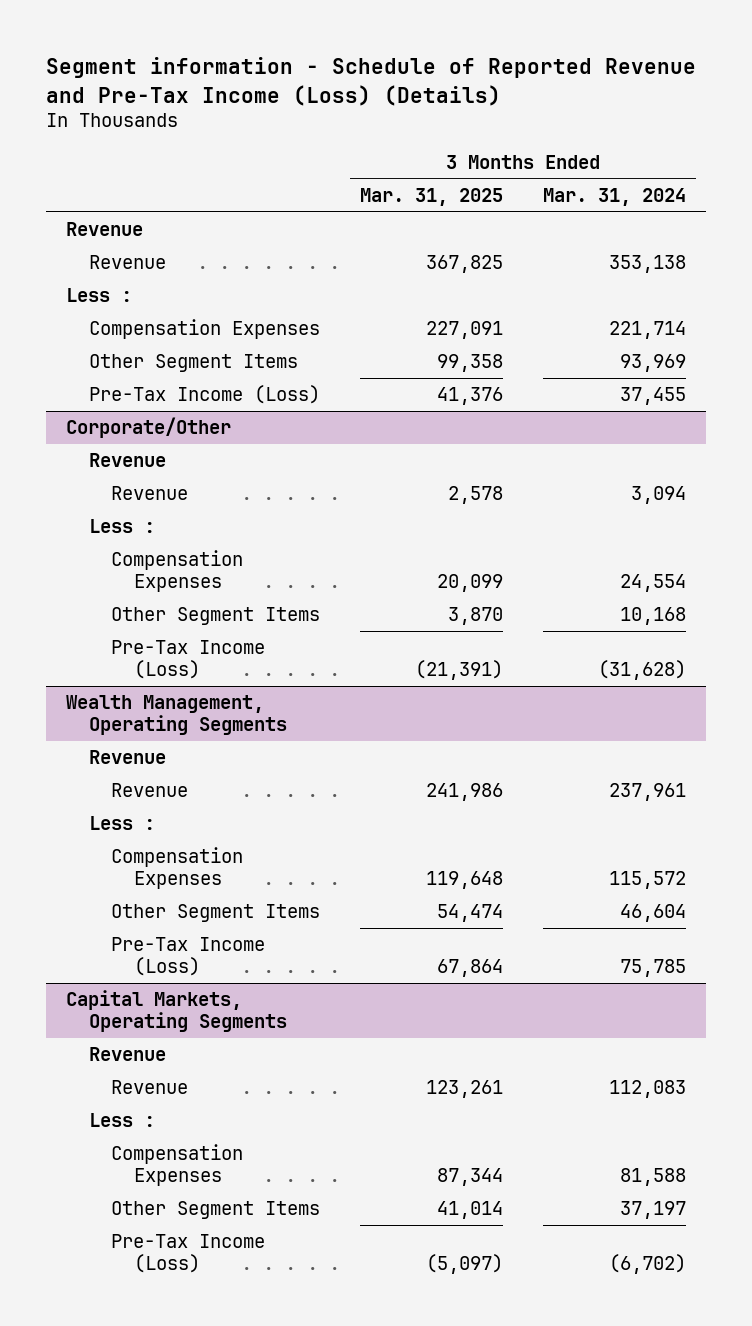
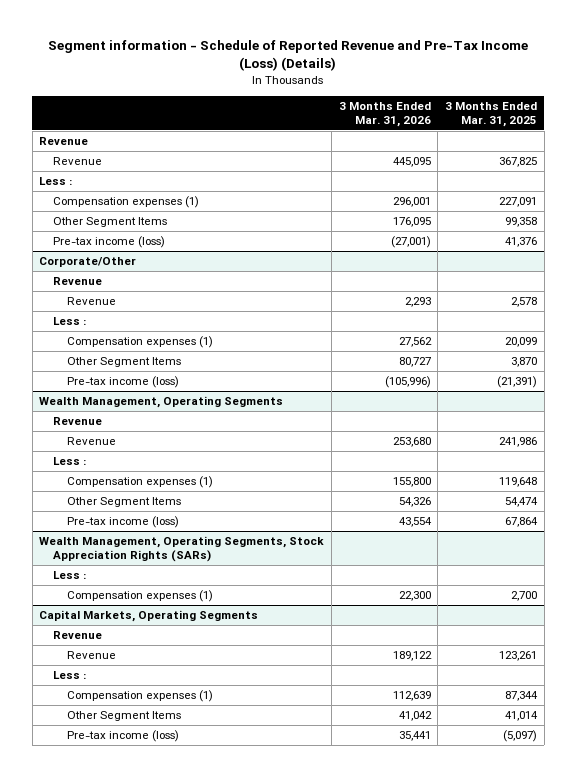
[543,188,687,207] Mar. 31, 2024 -> none
none -> [338,101,431,127] 3 Months Ended Mar. 31, 2026
[88,319,320,340] Compensation Expenses -> [53,196,200,209] Compensation expenses (1)
[88,385,320,405] Pre-Tax Income (Loss) -> [53,236,166,249] Pre-tax income (loss)
[111,550,244,592] Compensation Expenses -> [67,336,214,349] Compensation expenses (1)
[111,640,266,679] Pre-Tax Income (Loss) -> [67,376,180,389] Pre-tax income (loss)
[111,847,244,889] Compensation Expenses -> [67,476,214,489] Compensation expenses (1)
[111,937,266,976] Pre-Tax Income (Loss) -> [67,516,180,529] Pre-tax income (loss)
none -> [39,536,325,562] Wealth Management, Operating Segments, Stock Appreciation Rights (SARs)
none -> [53,571,87,580] Less :
none -> [67,590,214,603] Compensation expenses (1)
[111,1144,244,1186] Compensation Expenses -> [67,690,214,703] Compensation expenses (1)
[111,1234,266,1273] Pre-Tax Income (Loss) -> [67,730,180,743] Pre-tax income (loss)

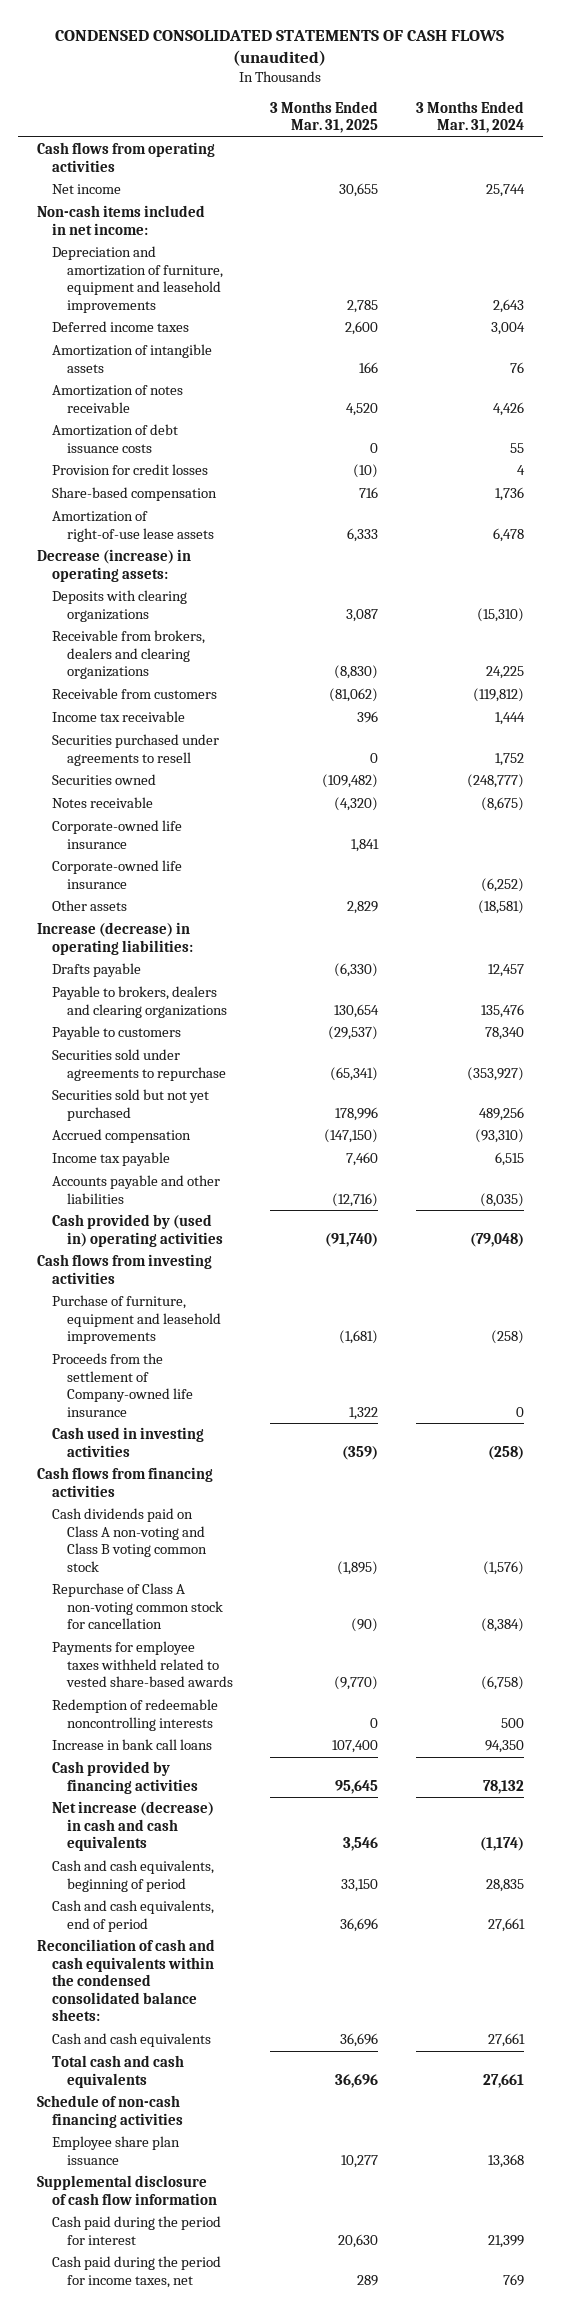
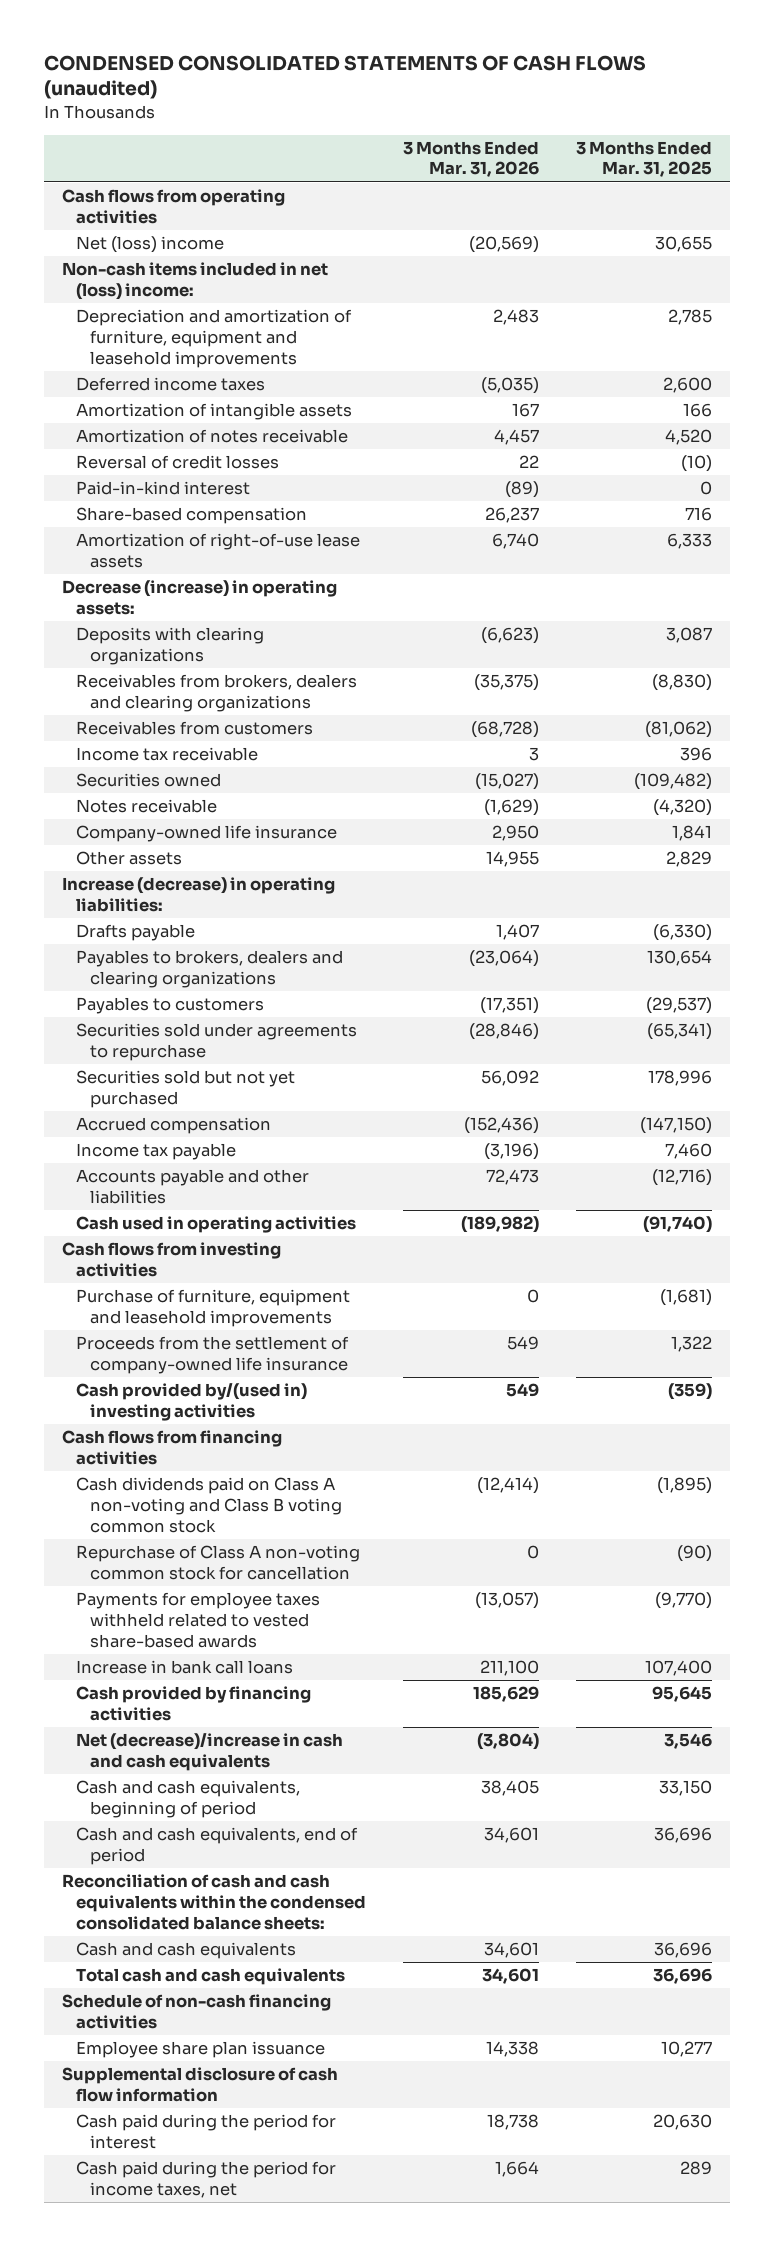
[415,100,524,134] 3 Months Ended Mar. 31, 2024 -> none
none -> [402,140,539,178] 3 Months Ended Mar. 31, 2026
[51,184,121,195] Net income -> [75,236,224,254] Net (loss) income
[37,205,206,235] Non-cash items included in net income: -> [62,262,329,300] Non-cash items included in net (loss) income:
[51,424,178,453] Amortization of debt issuance costs -> none
[51,464,208,476] Provision for credit losses -> [75,455,279,470] Reversal of credit losses
none -> [75,481,250,496] Paid-in-kind interest
[51,630,205,680] Receivable from brokers, dealers and clearing organizations -> [75,674,357,712] Receivables from brokers, dealers and clearing organizations
[51,688,217,700] Receivable from customers -> [75,721,313,736] Receivables from customers
[51,734,219,766] Securities purchased under agreements to resell -> none
[51,860,182,889] Corporate-owned life insurance -> none
[51,820,182,849] Corporate-owned life insurance -> [75,825,337,843] Company-owned life insurance
[51,986,227,1018] Payable to brokers, dealers and clearing organizations -> [75,950,343,988] Payables to brokers, dealers and clearing organizations
[51,1026,181,1041] Payable to customers -> [75,997,264,1015] Payables to customers
[51,1214,223,1247] Cash provided by (used in) operating activities -> [75,1216,356,1234] Cash used in operating activities
[51,1353,193,1417] Proceeds from the settlement of Company-owned life insurance -> [75,1336,349,1374] Proceeds from the settlement of company-owned life insurance
[51,1427,204,1457] Cash used in investing activities -> [75,1383,307,1421] Cash provided by/(used in) investing activities
[51,1699,218,1731] Redemption of redeemable noncontrolling interests -> none
[51,1801,214,1852] Net increase (decrease) in cash and cash equivalents -> [75,1733,343,1771] Net (decrease)/increase in cash and cash equivalents

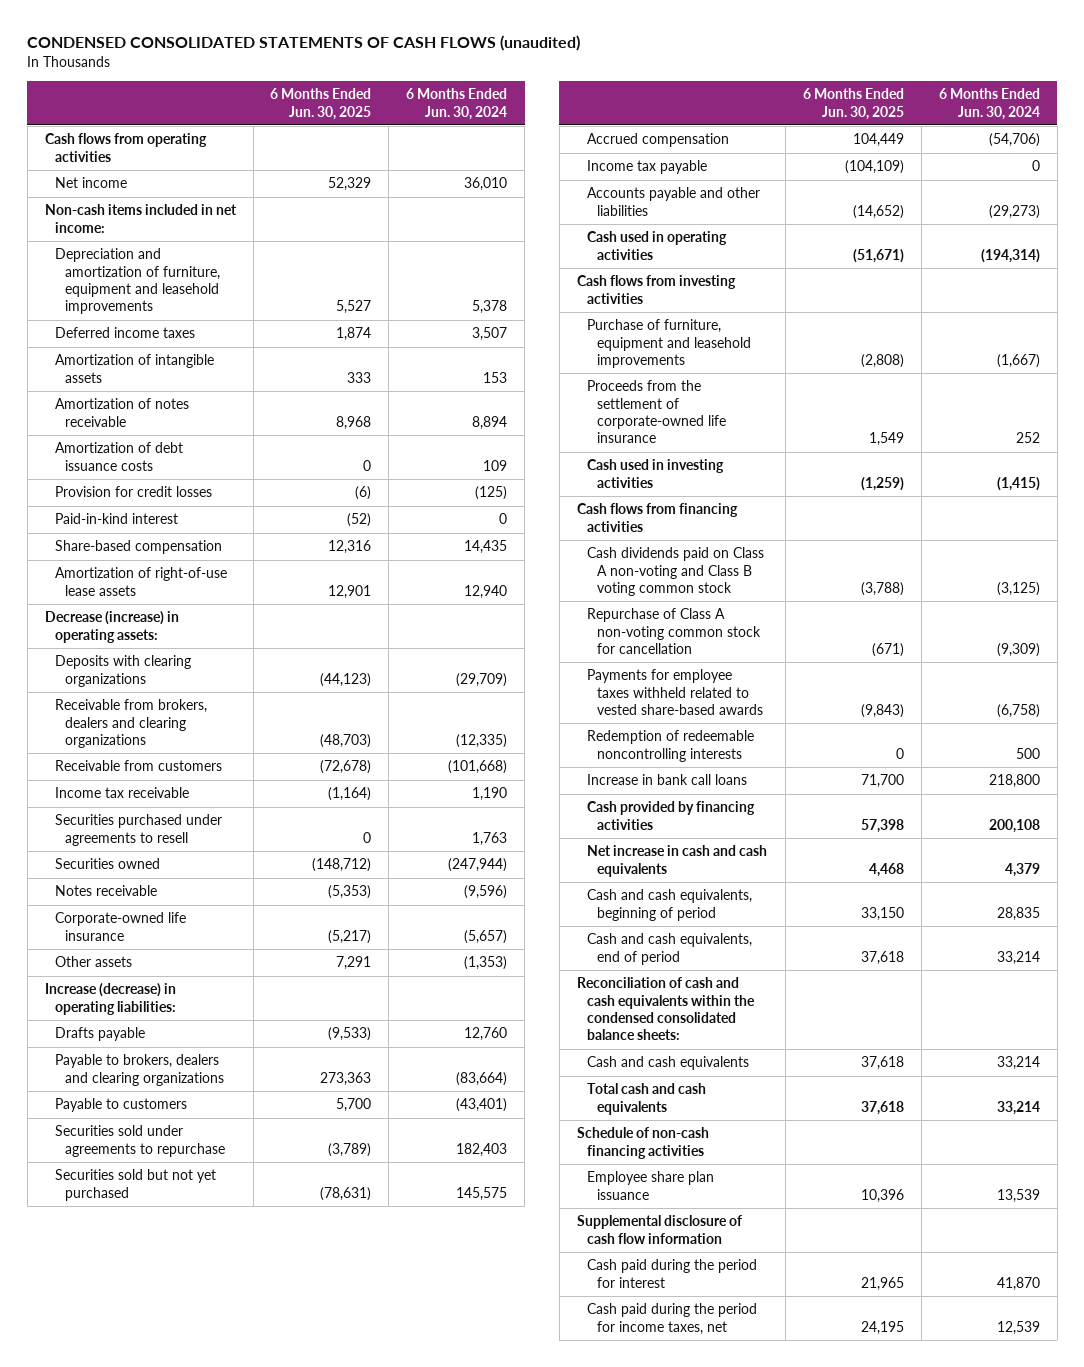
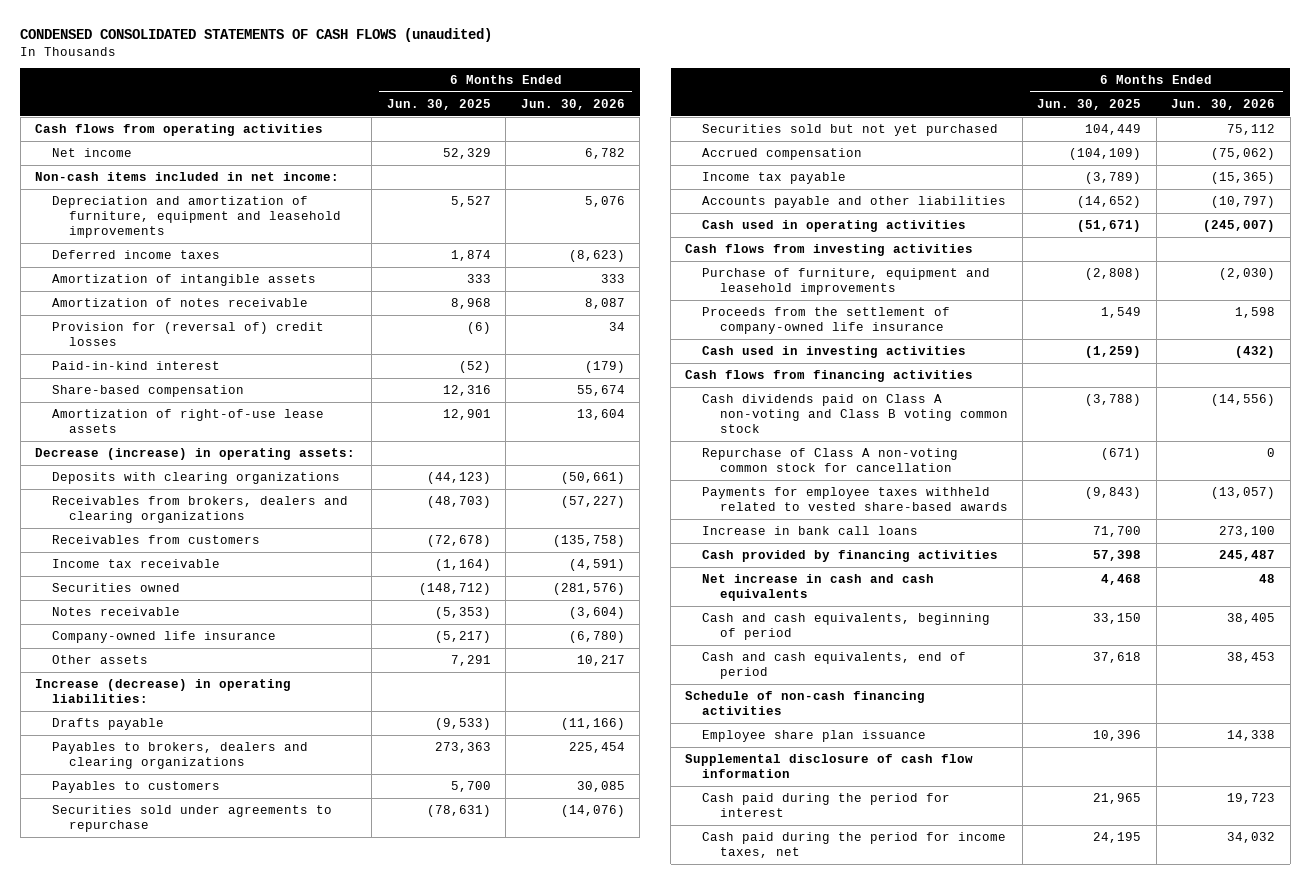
[406,88,508,120] 6 Months Ended Jun. 30, 2024 -> none
none -> [520,98,625,110] Jun. 30, 2026
[54,442,183,471] Amortization of debt issuance costs -> none
[54,486,212,498] Provision for credit losses -> [52,321,325,347] Provision for (reversal of) credit losses
[54,699,207,748] Receivable from brokers, dealers and clearing organizations -> [52,495,349,524] Receivables from brokers, dealers and clearing organizations
[54,760,222,772] Receivable from customers -> [52,534,261,544] Receivables from customers
[54,814,222,846] Securities purchased under agreements to resell -> none
[54,912,186,941] Corporate-owned life insurance -> [52,630,277,643] Company-owned life insurance
[54,1054,224,1086] Payable to brokers, dealers and clearing organizations -> [52,741,309,770] Payables to brokers, dealers and clearing organizations
[54,1098,187,1113] Payable to customers -> [52,780,221,793] Payables to customers
[328,1142,372,1157] (3,789) -> [426,804,491,817] (78,631)
[320,1186,372,1201] (78,631) -> [1085,123,1142,135] 104,449
[852,133,904,148] 104,449 -> [1069,147,1142,160] (104,109)
[844,160,904,175] (104,109) -> [1085,171,1142,184] (3,789)
[587,380,727,444] Proceeds from the settlement of corporate-owned life insurance -> [702,306,951,335] Proceeds from the settlement of company-owned life insurance
[587,730,755,762] Redemption of redeemable noncontrolling interests -> none
[576,977,756,1041] Reconciliation of cash and cash equivalents within the condensed consolidated balance sheets: -> none
[587,1056,750,1071] Cash and cash equivalents -> none
[587,1083,707,1115] Total cash and cash equivalents -> none

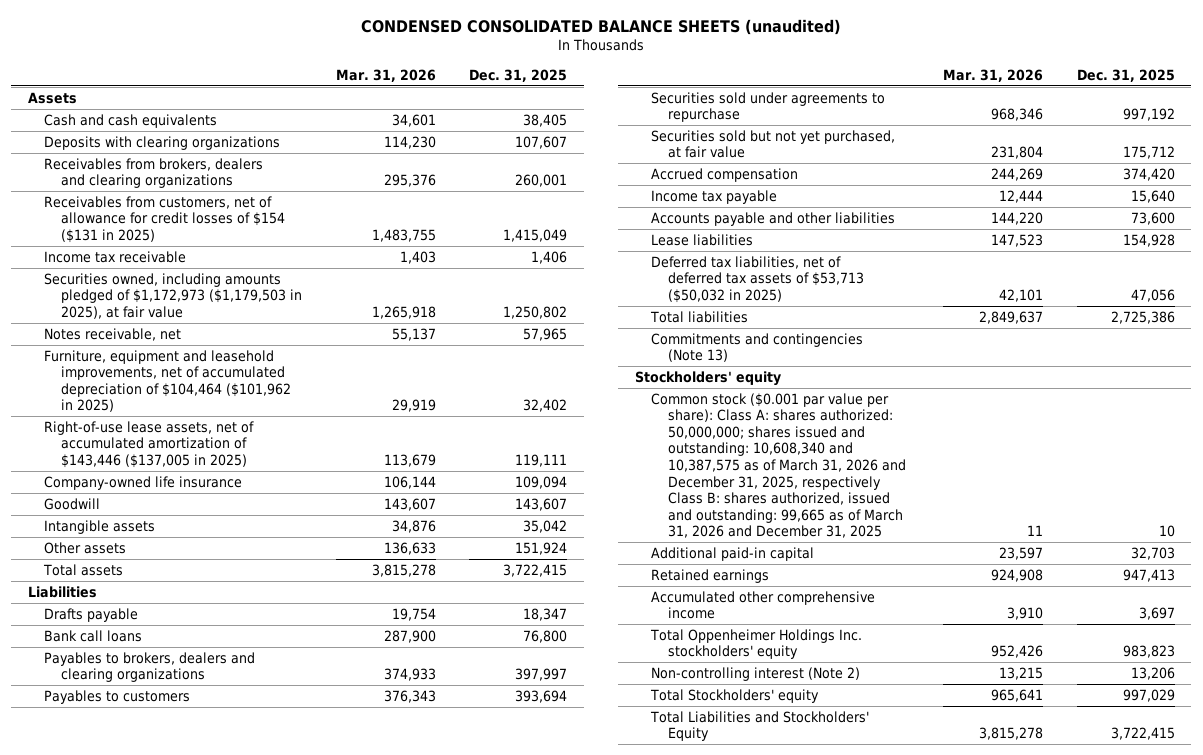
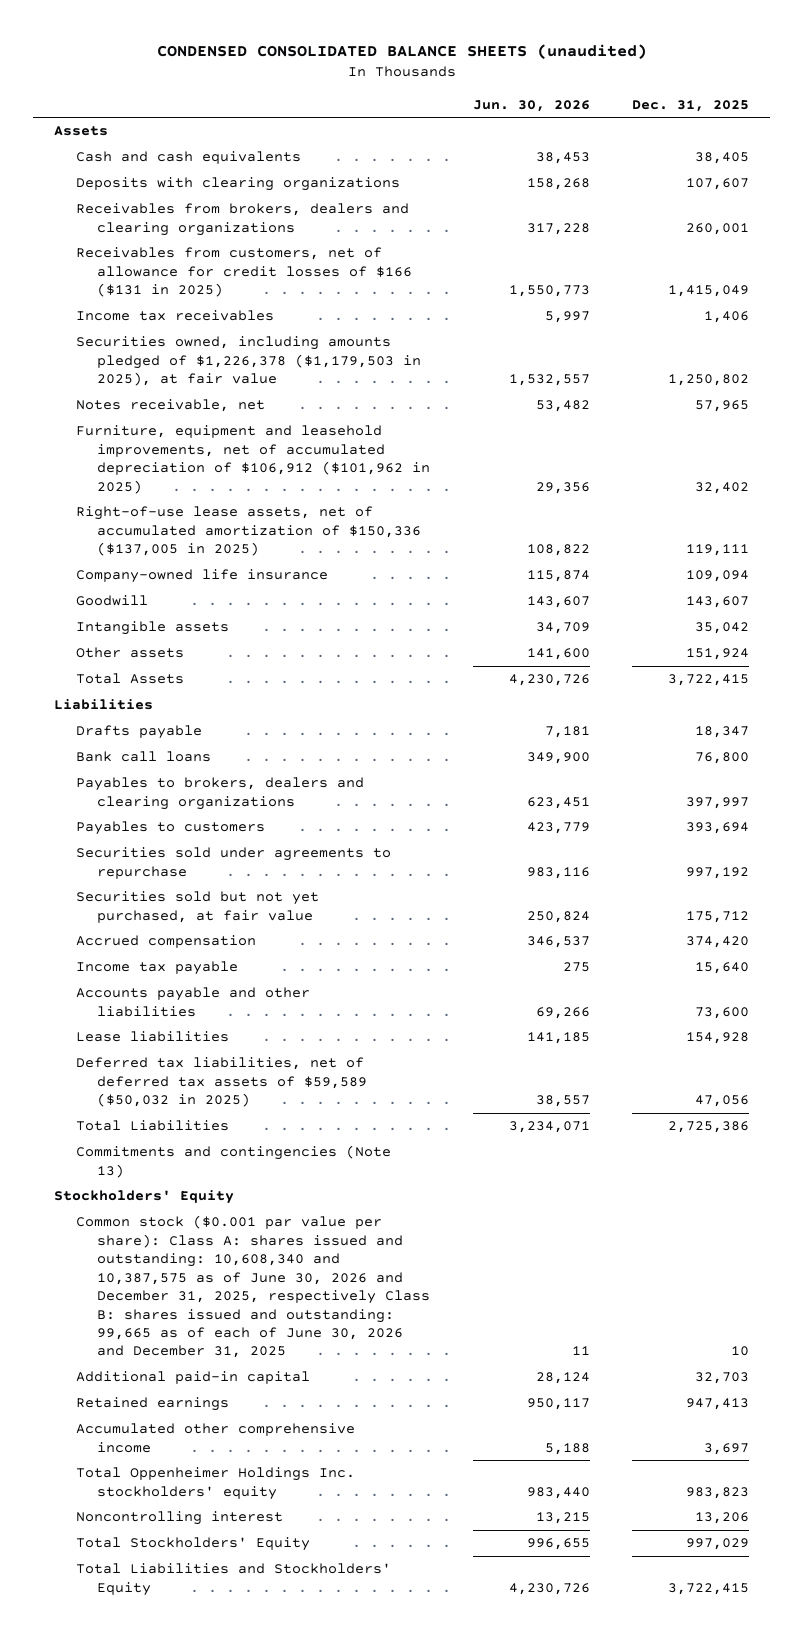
[335,68,436,82] Mar. 31, 2026 -> none
none -> [472,99,590,112] Jun. 30, 2026
[44,195,285,243] Receivables from customers, net of allowance for credit losses of $154 ($131 in 2025) -> [75,247,413,298] Receivables from customers, net of allowance for credit losses of $166 ($131 in 2025)
[44,250,187,263] Income tax receivable -> [75,310,274,322] Income tax receivables
[44,272,302,319] Securities owned, including amounts pledged of $1,172,973 ($1,179,503 in 2025), at fair value -> [75,336,422,387] Securities owned, including amounts pledged of $1,226,378 ($1,179,503 in 2025), at fair value
[44,349,291,413] Furniture, equipment and leasehold improvements, net of accumulated depreciation of $104,464 ($101,962 in 2025) -> [75,425,431,494] Furniture, equipment and leasehold improvements, net of accumulated depreciation of $106,912 ($101,962 in 2025)
[44,420,255,468] Right-of-use lease assets, net of accumulated amortization of $143,446 ($137,005 in 2025) -> [75,506,422,557] Right-of-use lease assets, net of accumulated amortization of $150,336 ($137,005 in 2025)
[43,563,124,576] Total assets -> [75,673,184,685] Total Assets
[651,255,864,303] Deferred tax liabilities, net of deferred tax assets of $53,713 ($50,032 in 2025) -> [75,1057,368,1108] Deferred tax liabilities, net of deferred tax assets of $59,589 ($50,032 in 2025)
[650,310,749,323] Total liabilities -> [75,1120,229,1132] Total Liabilities
[635,370,782,386] Stockholders' equity -> [54,1190,235,1205] Stockholders' Equity
[651,392,906,539] Common stock ($0.001 par value per share): Class A: shares authorized: 50,000,000; shares issued and outstanding: 10,608,340 and 10,387,575 as of March 31, 2026 and December 31, 2025, respectively Class B: shares authorized, issued and outstanding: 99,665 as of March 31, 2026 and December 31, 2025 -> [75,1215,431,1359] Common stock ($0.001 par value per share): Class A: shares issued and outstanding: 10,608,340 and 10,387,575 as of June 30, 2026 and December 31, 2025, respectively Class B: shares issued and outstanding: 99,665 as of each of June 30, 2026 and December 31, 2025
[651,666,861,681] Non-controlling interest (Note 2) -> [75,1511,283,1526] Noncontrolling interest
[650,688,820,703] Total Stockholders' equity -> [75,1537,310,1552] Total Stockholders' Equity

